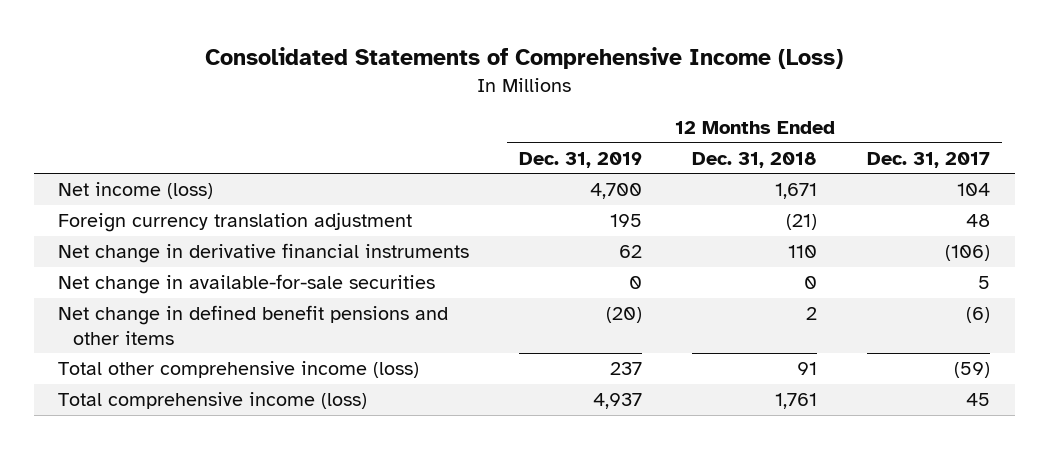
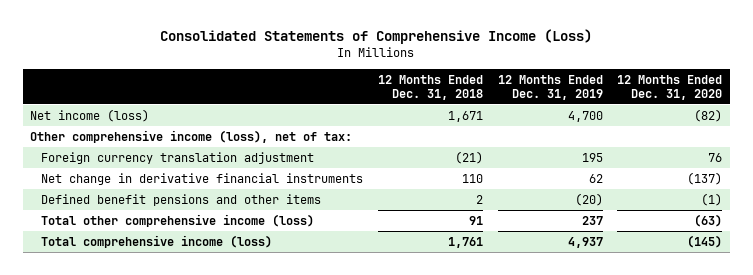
[867,151,991,168] Dec. 31, 2017 -> none
none -> [617,74,723,100] 12 Months Ended Dec. 31, 2020
none -> [30,129,353,143] Other comprehensive income (loss), net of tax:
[58,274,436,295] Net change in available-for-sale securities -> none
[58,305,449,345] Net change in defined benefit pensions and other items -> [41,193,322,206] Defined benefit pensions and other items

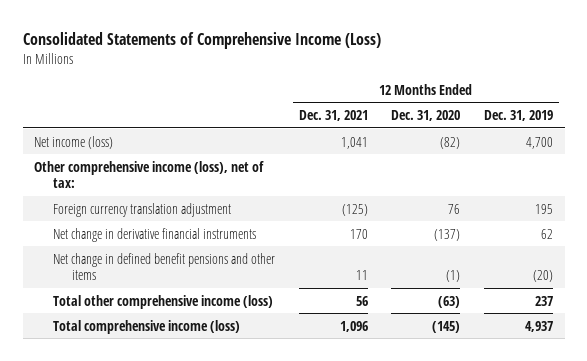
[377,74,483,100] 12 Months Ended Dec. 31, 2018 -> none
none -> [298,110,368,122] Dec. 31, 2021
[41,193,322,206] Defined benefit pensions and other items -> [53,252,276,281] Net change in defined benefit pensions and other items

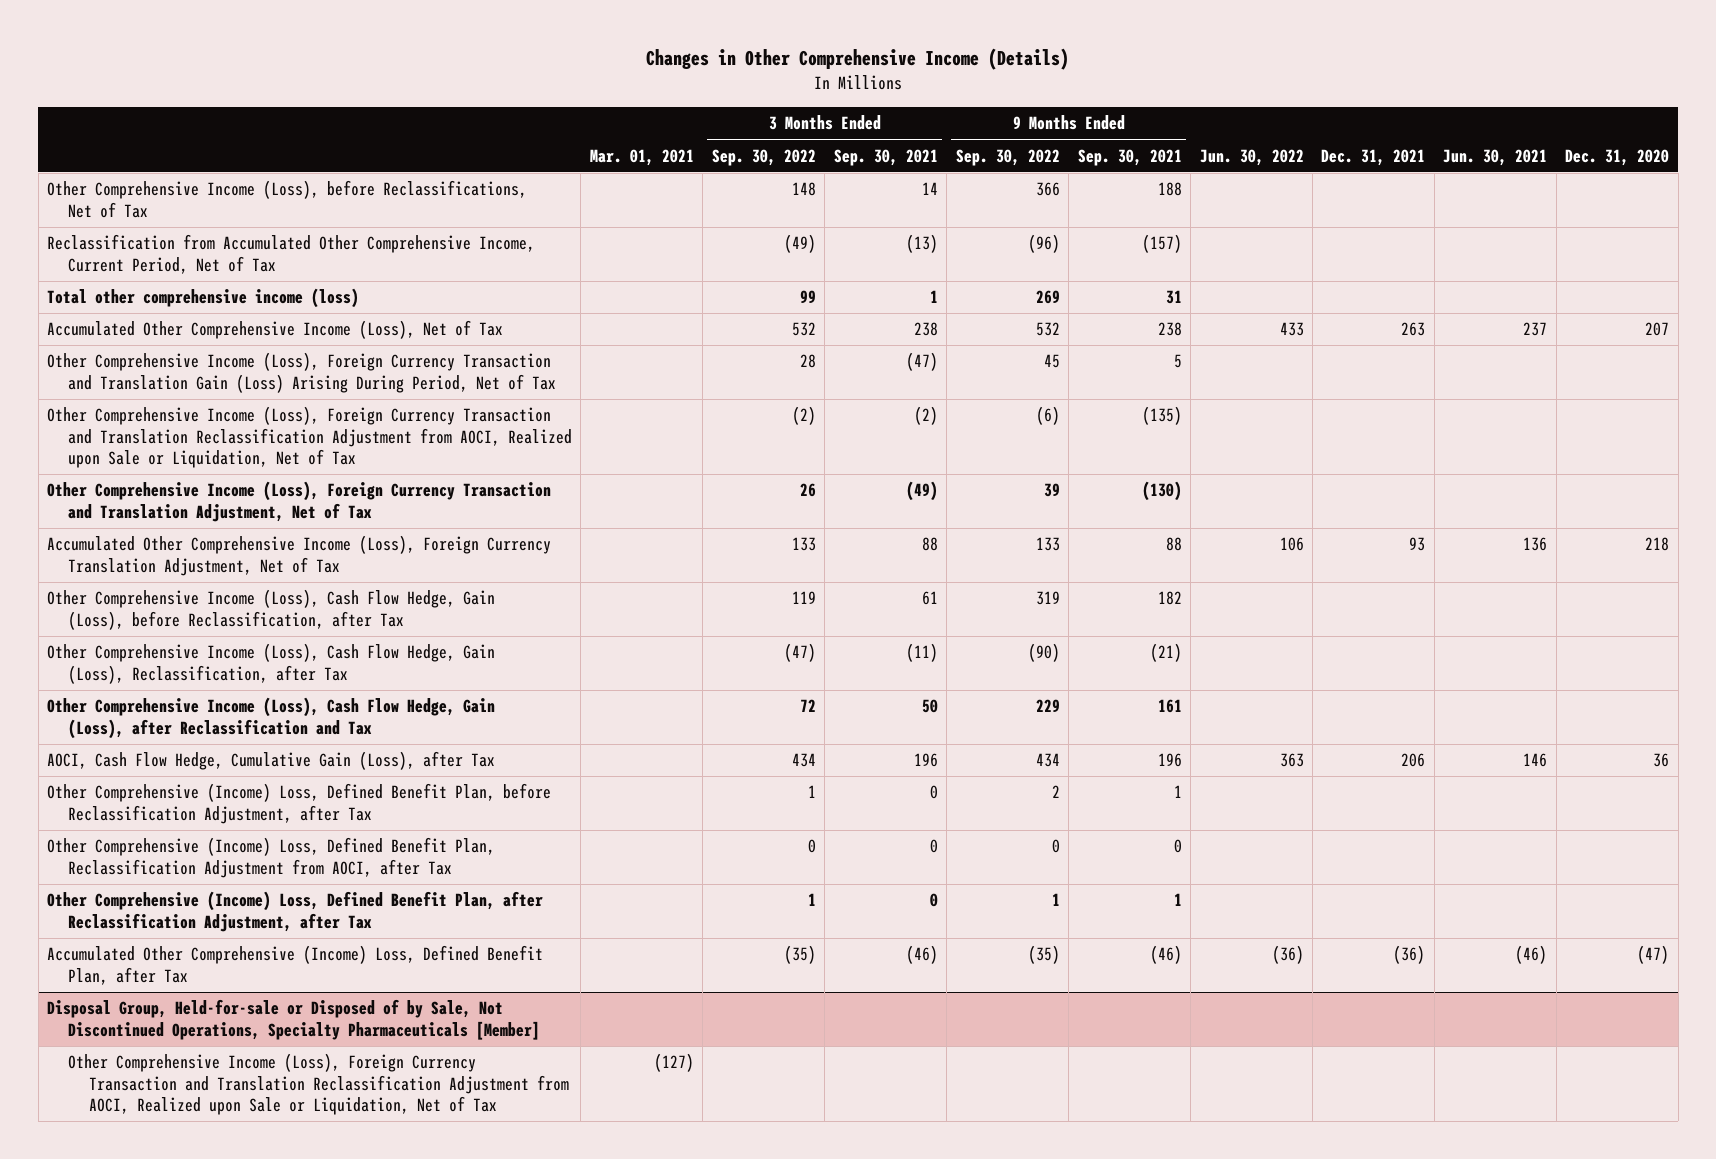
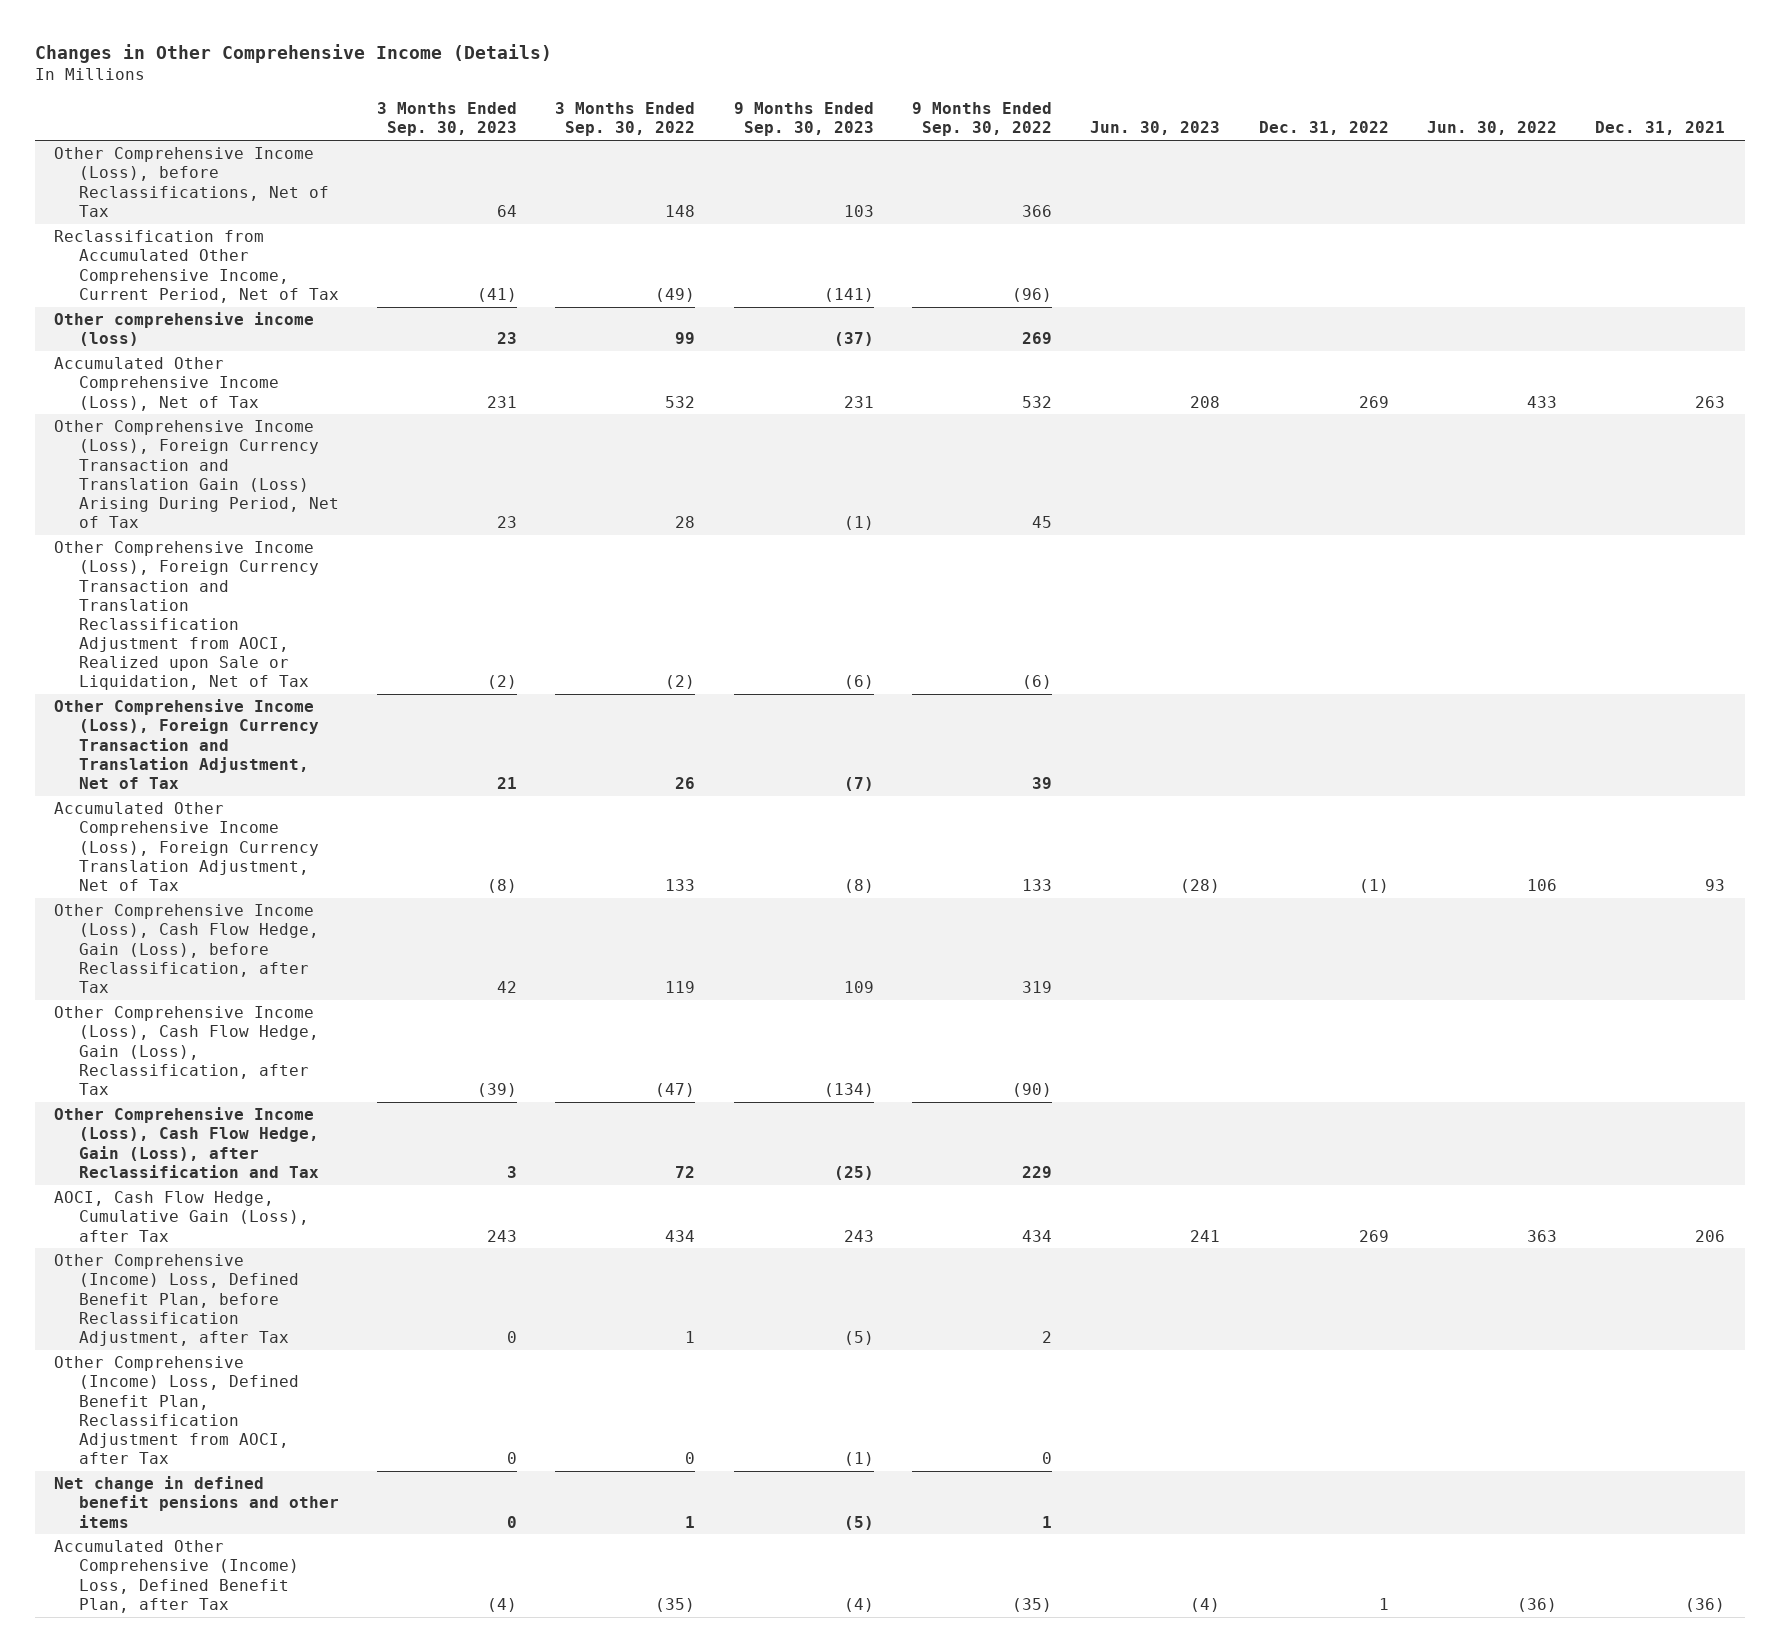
[589,148,694,166] Mar. 01, 2021 -> none
[833,148,938,166] Sep. 30, 2021 -> none
[1077,148,1182,166] Sep. 30, 2021 -> none
[1443,148,1548,166] Jun. 30, 2021 -> none
[1565,148,1670,166] Dec. 31, 2020 -> none
none -> [377,101,518,137] 3 Months Ended Sep. 30, 2023
none -> [733,101,874,137] 9 Months Ended Sep. 30, 2023
none -> [1090,121,1221,136] Jun. 30, 2023
none -> [1258,121,1389,136] Dec. 31, 2022
[47,288,360,309] Total other comprehensive income (loss) -> [54,312,315,347] Other comprehensive income (loss)
[47,891,544,932] Other Comprehensive (Income) Loss, Defined Benefit Plan, after Reclassification Adjustment, after Tax -> [54,1476,339,1528] Net change in defined benefit pensions and other items
[47,999,540,1040] Disposal Group, Held-for-sale or Disposed of by Sale, Not Discontinued Operations, Specialty Pharmaceuticals [Member] -> none
[67,1053,569,1116] Other Comprehensive Income (Loss), Foreign Currency Transaction and Translation Reclassification Adjustment from AOCI, Realized upon Sale or Liquidation, Net of Tax -> none

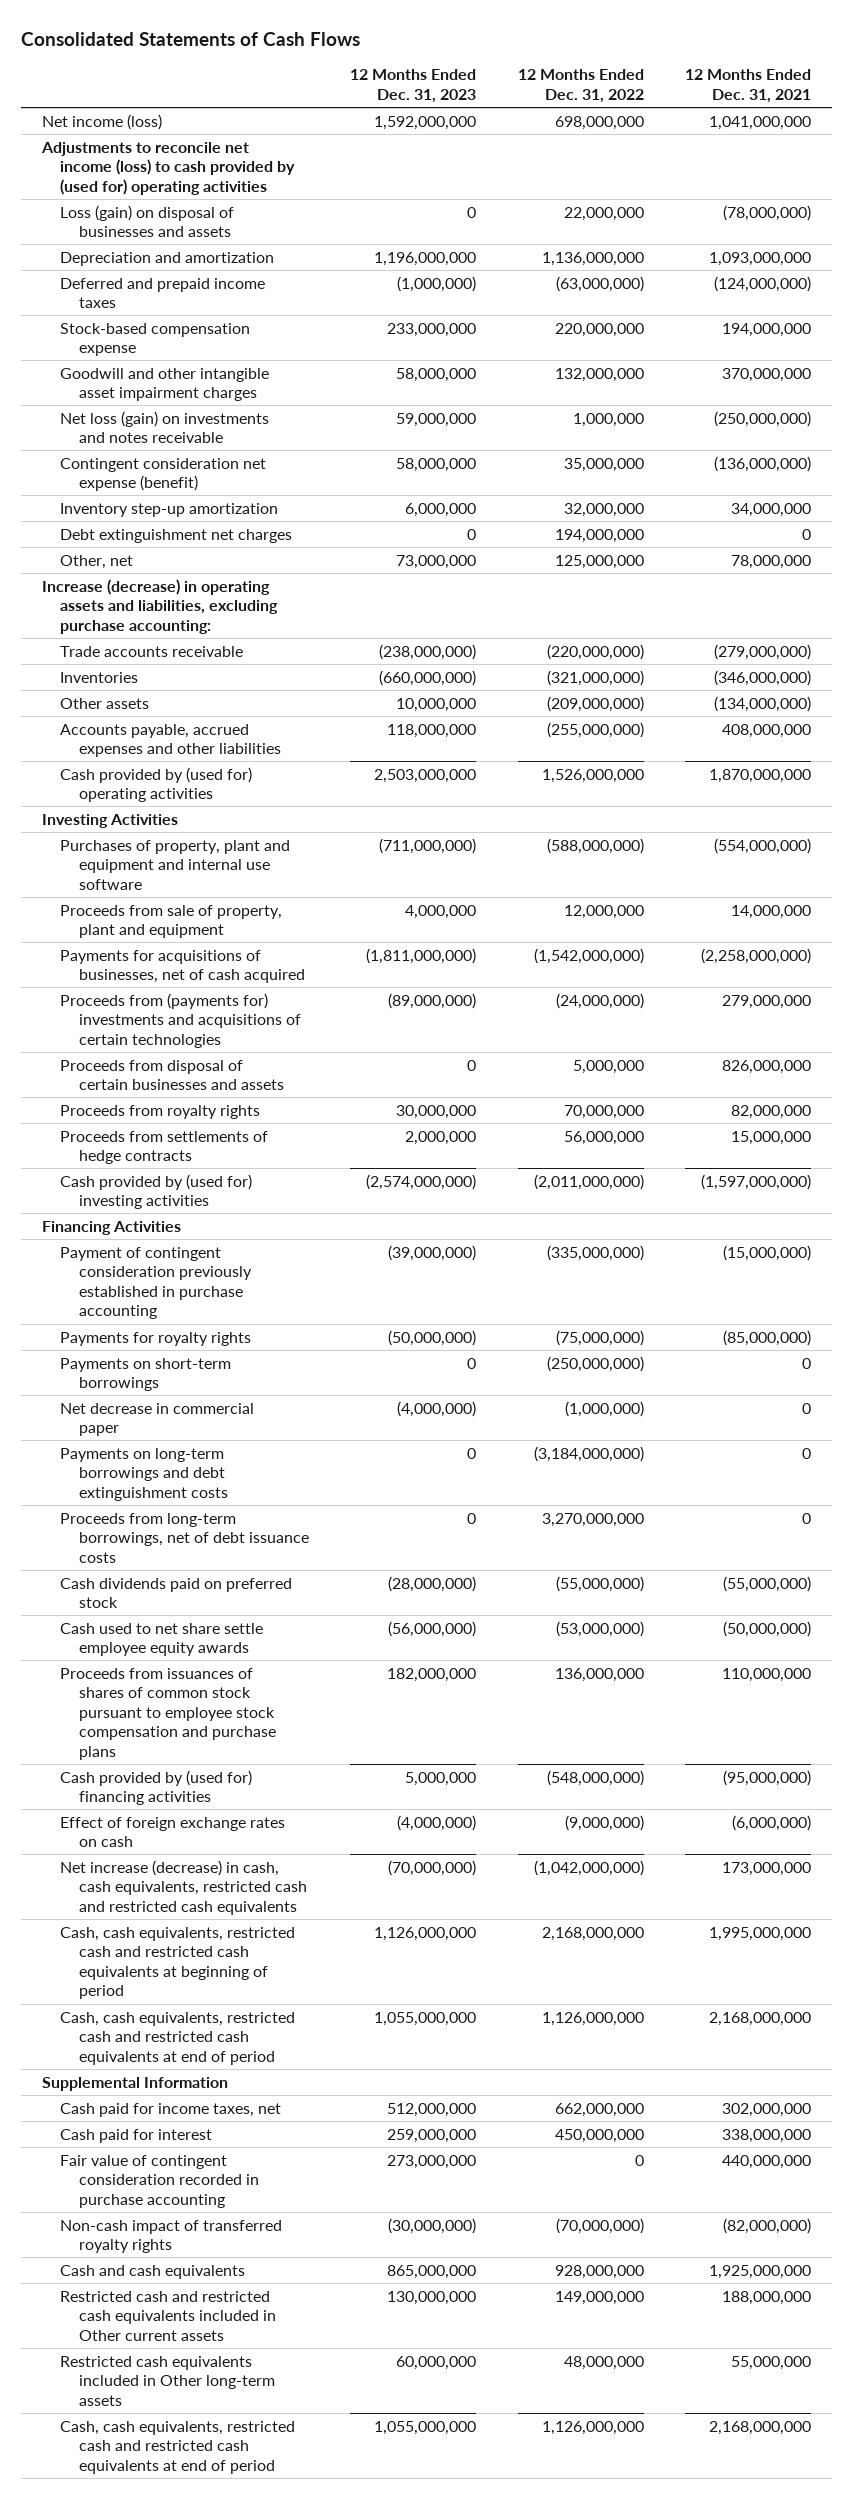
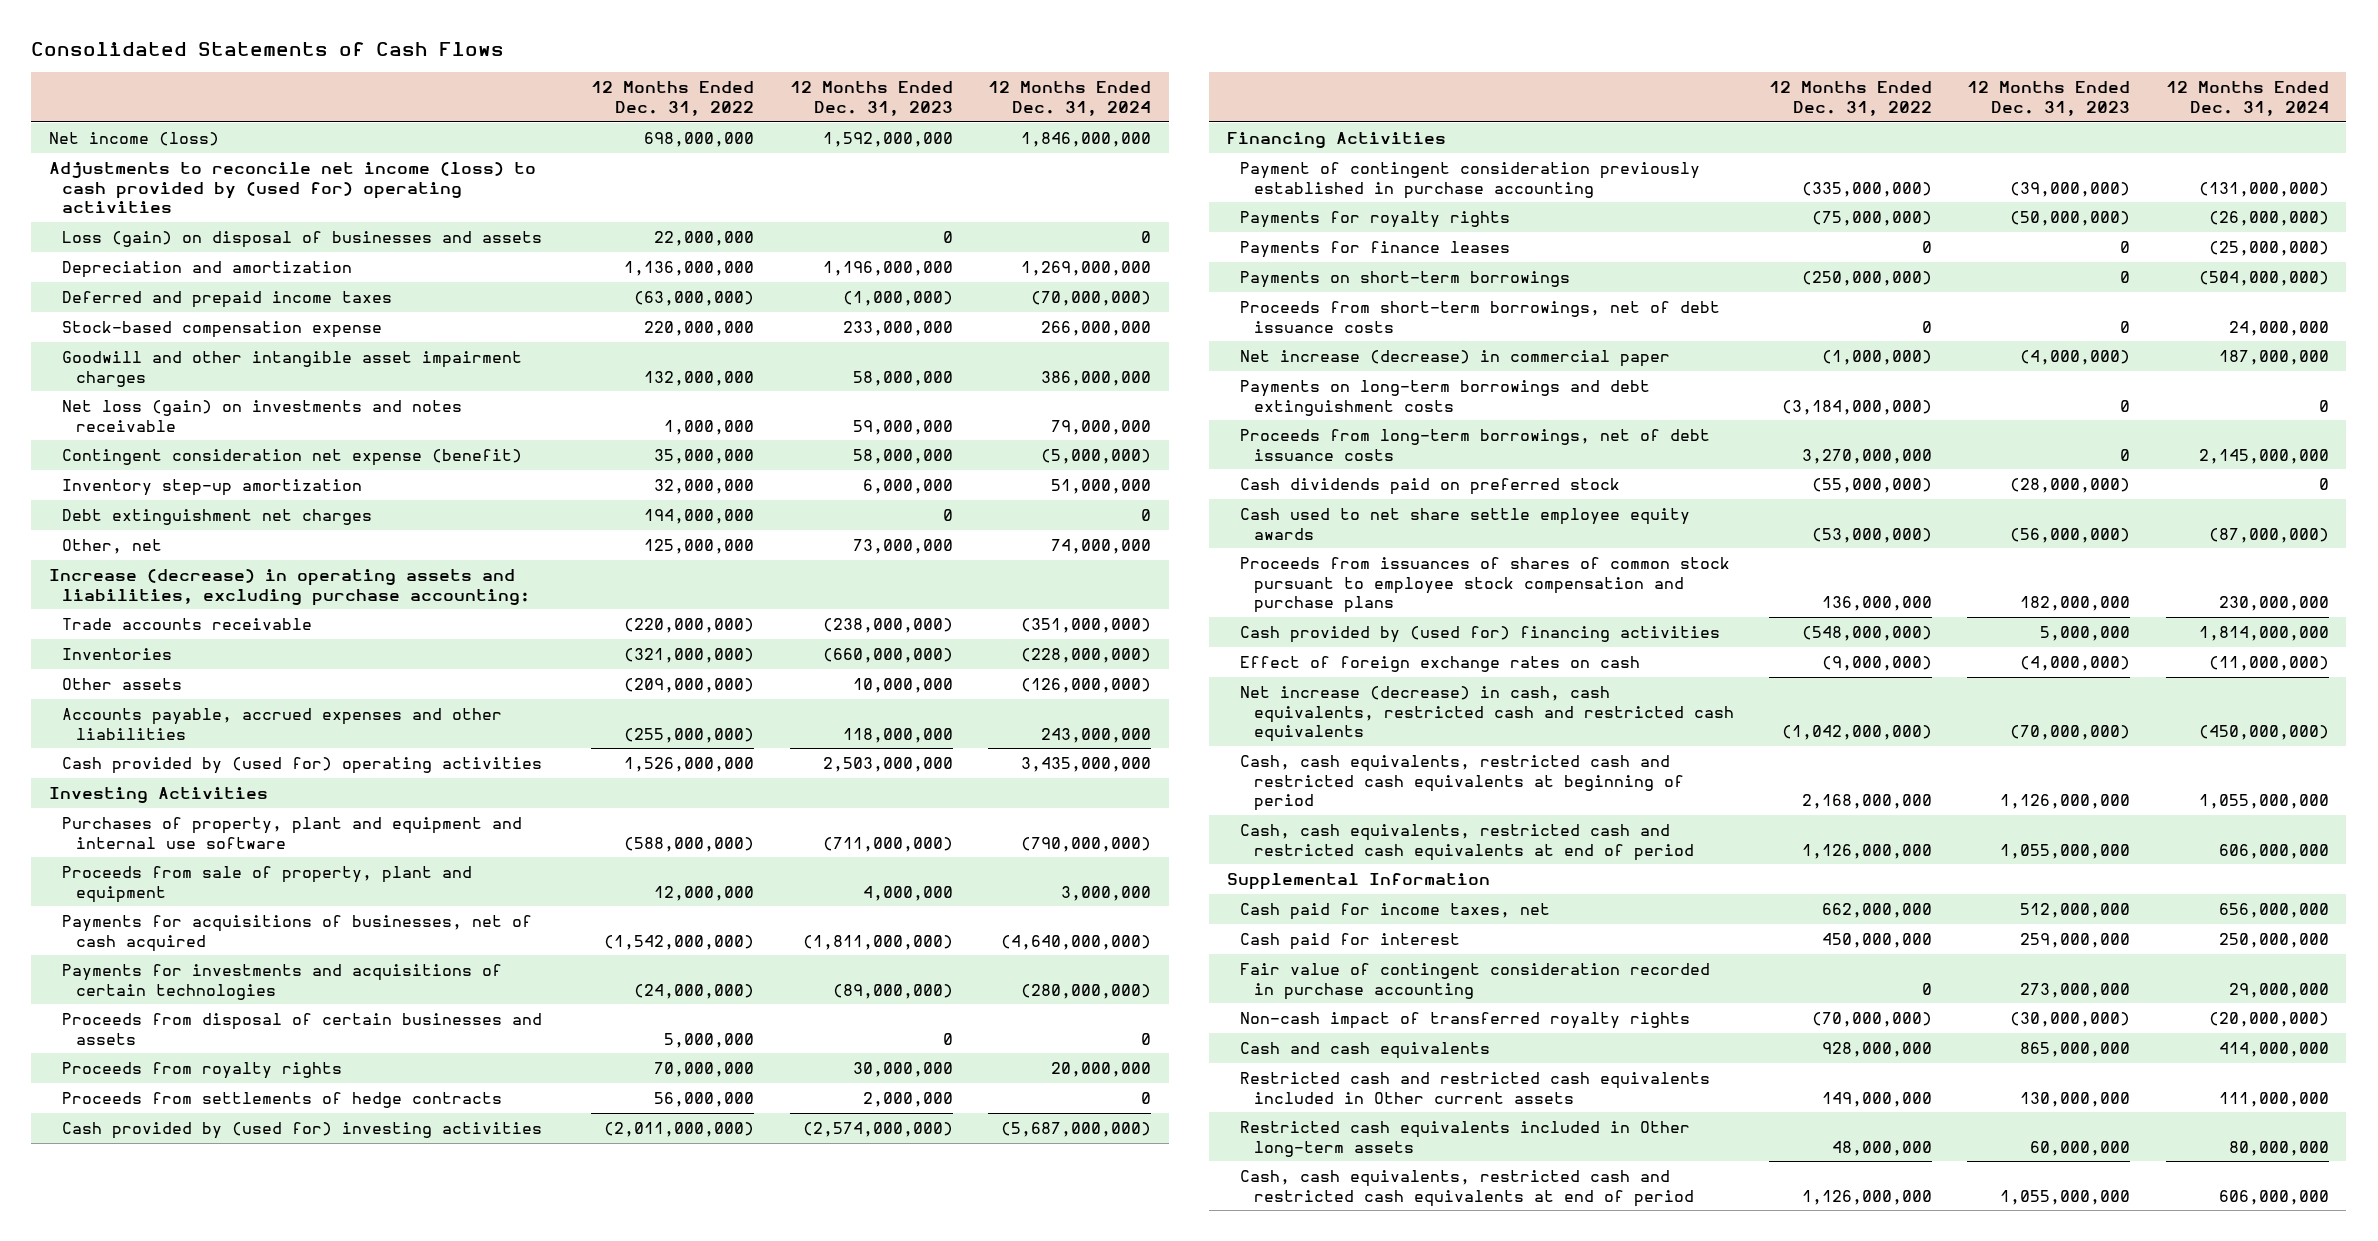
[685,69,812,103] 12 Months Ended Dec. 31, 2021 -> none
none -> [987,81,1151,117] 12 Months Ended Dec. 31, 2024
[60,992,301,1048] Proceeds from (payments for) investments and acquisitions of certain technologies -> [62,964,503,1000] Payments for investments and acquisitions of certain technologies
none -> [1240,241,1511,259] Payments for finance leases
none -> [1240,301,1721,333] Proceeds from short-term borrowings, net of debt issuance costs
[60,1402,255,1437] Net decrease in commercial paper -> [1240,350,1671,368] Net increase (decrease) in commercial paper

